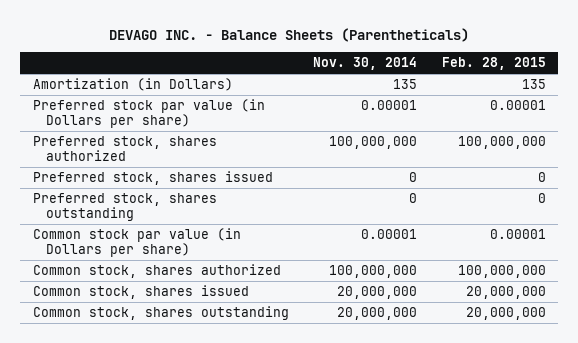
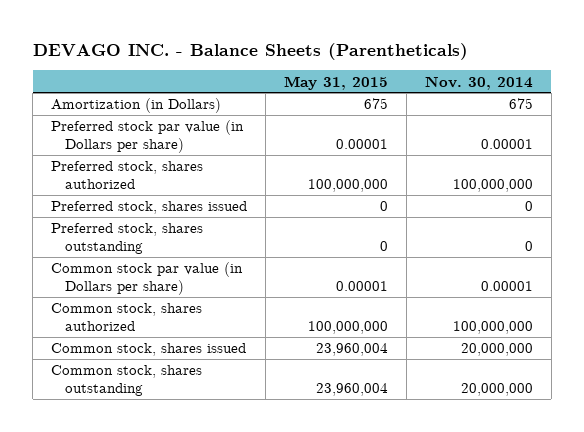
[441,57,546,71] Feb. 28, 2015 -> none
none -> [283,75,388,90] May 31, 2015
[393,79,418,90] 135 -> [508,98,533,110] 675

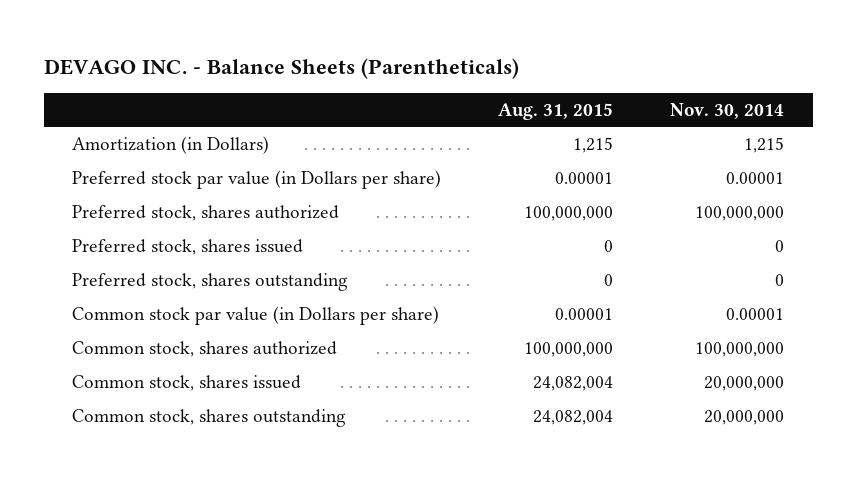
[283,75,388,90] May 31, 2015 -> none
none -> [498,102,614,120] Aug. 31, 2015
[508,98,533,110] 675 -> [744,137,785,154] 1,215

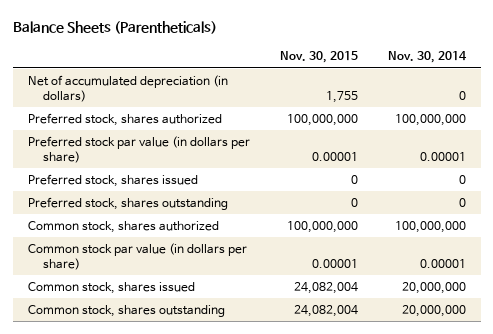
[44,57,520,79] DEVAGO INC. - Balance Sheets (Parentheticals) -> [12,20,217,34] Balance Sheets (Parentheticals)
[498,102,614,120] Aug. 31, 2015 -> none
none -> [279,51,358,64] Nov. 30, 2015
[72,170,442,190] Preferred stock par value (in Dollars per share) -> none
[72,136,270,155] Amortization (in Dollars) -> [27,75,228,102] Net of accumulated depreciation (in dollars)
[744,137,785,154] 1,215 -> [458,90,466,100] 0
none -> [27,136,250,163] Preferred stock par value (in dollars per share)
[72,306,440,326] Common stock par value (in Dollars per share) -> none
none -> [27,243,247,270] Common stock par value (in dollars per share)

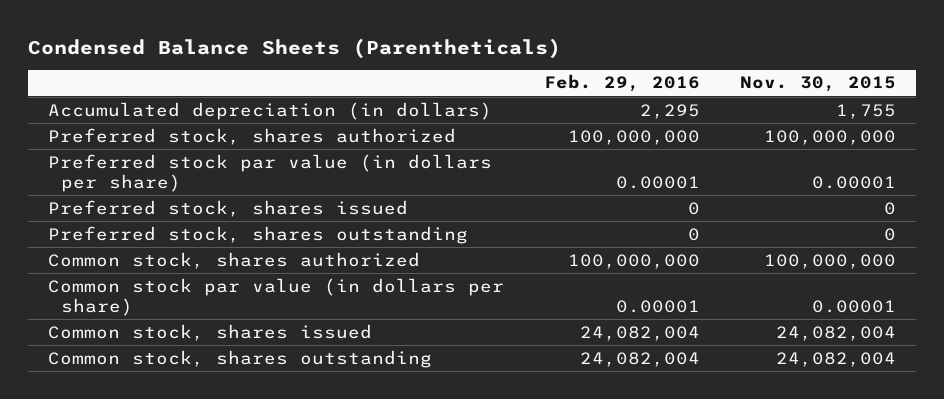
[12,20,217,34] Balance Sheets (Parentheticals) -> [28,37,562,59] Condensed Balance Sheets (Parentheticals)
[387,51,467,64] Nov. 30, 2014 -> none
none -> [544,74,701,93] Feb. 29, 2016
[27,75,228,102] Net of accumulated depreciation (in dollars) -> [48,101,493,120] Accumulated depreciation (in dollars)

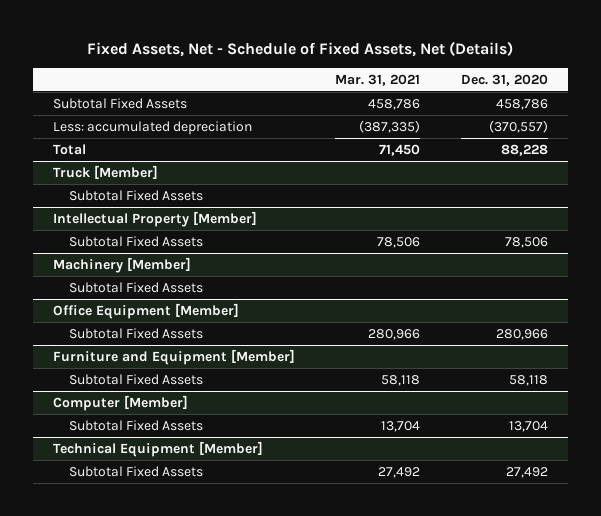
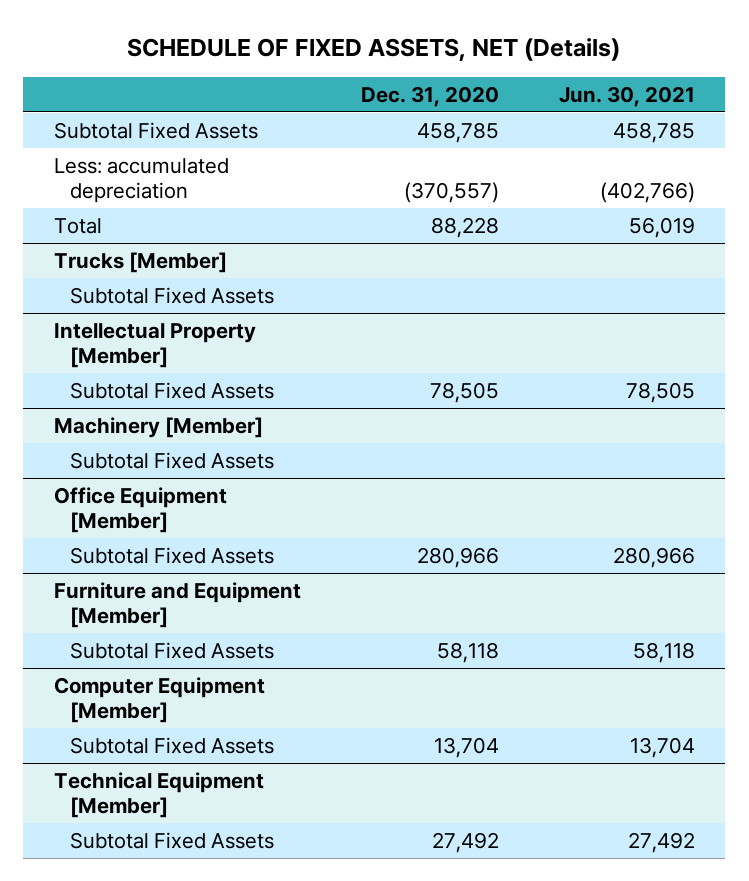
[87,41,514,58] Fixed Assets, Net - Schedule of Fixed Assets, Net (Details) -> [127,37,621,61] SCHEDULE OF FIXED ASSETS, NET (Details)
[335,73,421,86] Mar. 31, 2021 -> none
none -> [559,85,696,107] Jun. 30, 2021
[495,98,548,110] 458,786 -> [416,122,499,144] 458,785
[53,164,159,179] Truck [Member] -> [53,252,227,274] Trucks [Member]
[504,236,548,248] 78,506 -> [429,382,499,404] 78,505
[53,394,189,411] Computer [Member] -> [53,677,265,723] Computer Equipment [Member]

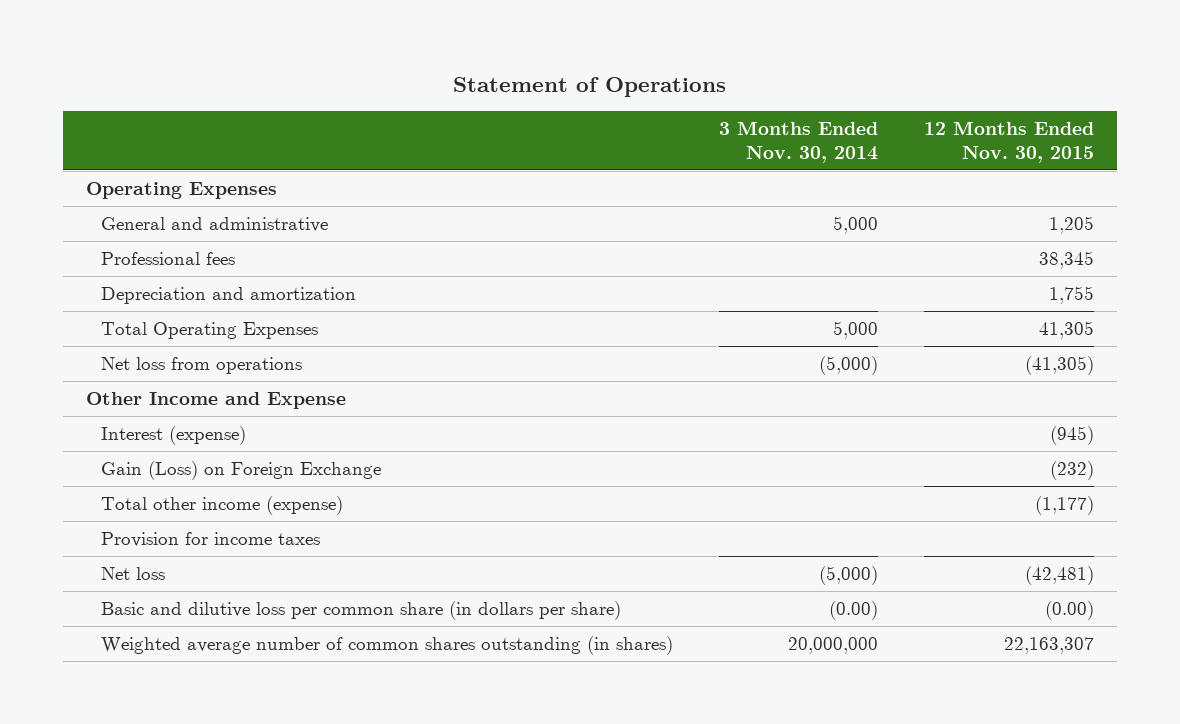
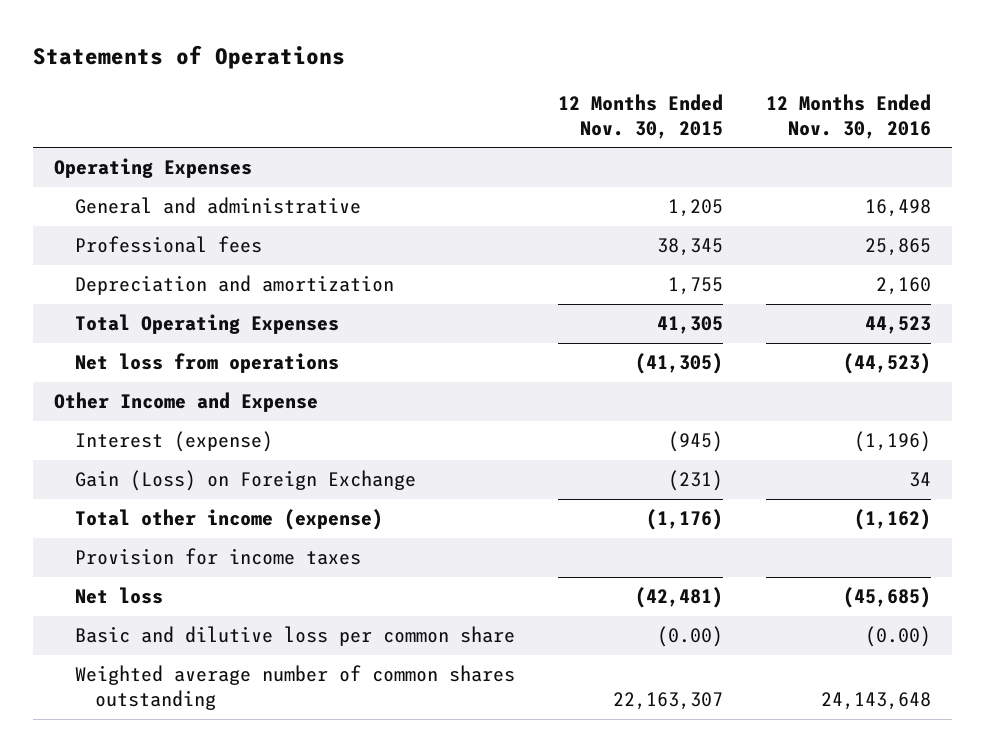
[453,77,727,98] Statement of Operations -> [32,44,345,69] Statements of Operations
[719,120,879,163] 3 Months Ended Nov. 30, 2014 -> none
none -> [765,93,931,139] 12 Months Ended Nov. 30, 2016
[1050,460,1095,480] (232) -> [667,470,723,492] (231)
[1035,495,1095,515] (1,177) -> [645,509,723,531] (1,176)
[101,600,622,620] Basic and dilutive loss per common share (in dollars per share) -> [74,626,515,647] Basic and dilutive loss per common share
[101,635,674,655] Weighted average number of common shares outstanding (in shares) -> [74,665,515,711] Weighted average number of common shares outstanding

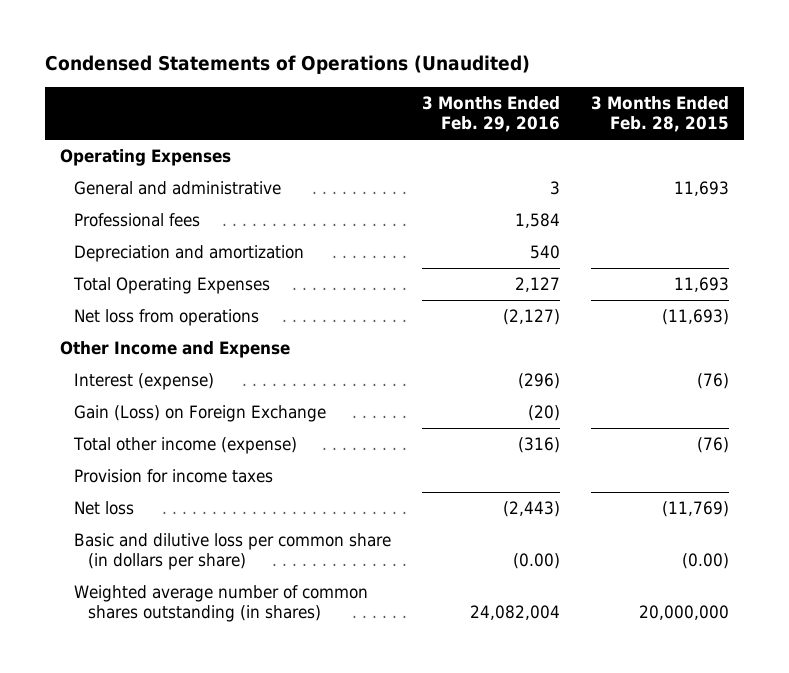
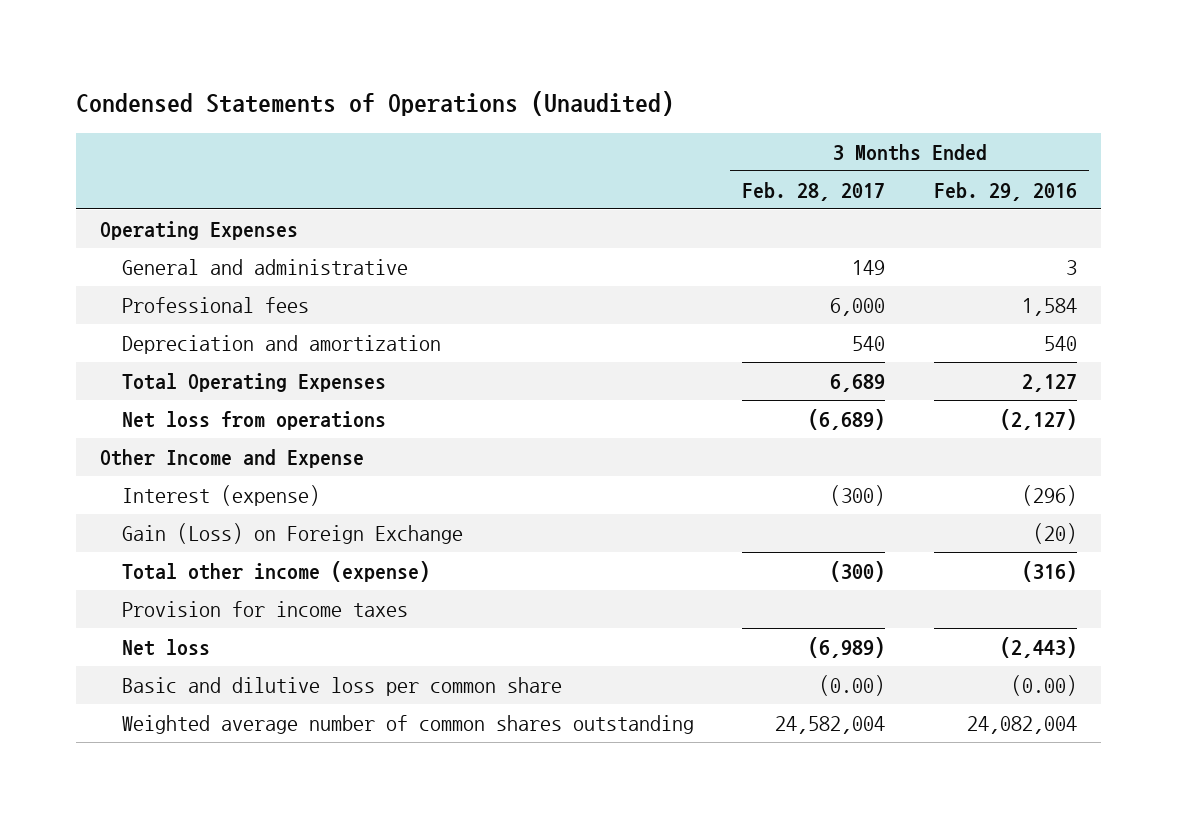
[590,96,729,133] 3 Months Ended Feb. 28, 2015 -> none
none -> [742,181,886,201] Feb. 28, 2017
[74,532,392,571] Basic and dilutive loss per common share (in dollars per share) -> [122,677,563,697] Basic and dilutive loss per common share
[74,584,369,623] Weighted average number of common shares outstanding (in shares) -> [122,715,695,735] Weighted average number of common shares outstanding

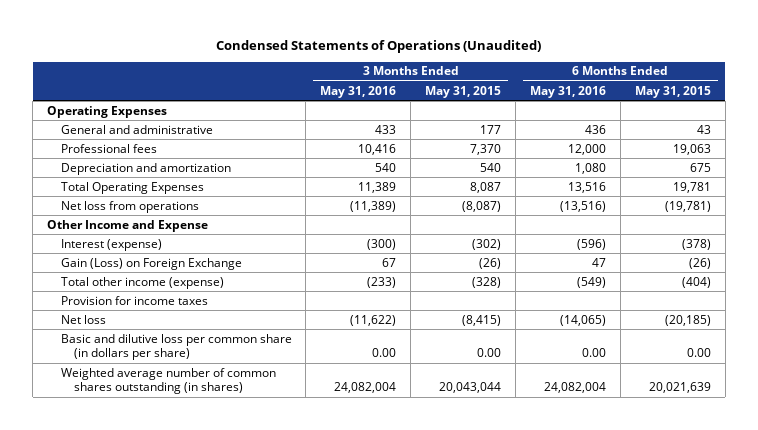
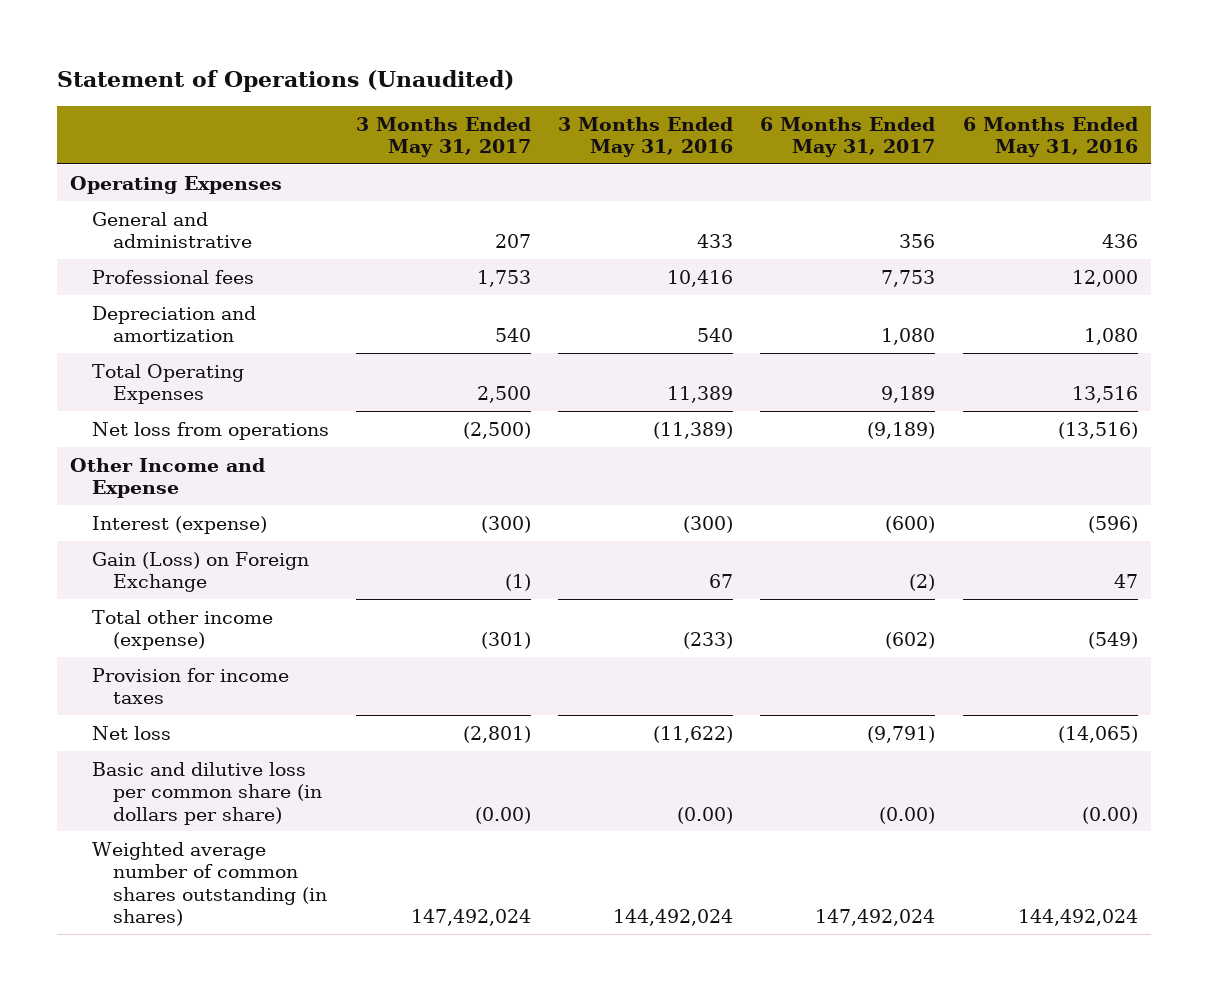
[215,40,541,54] Condensed Statements of Operations (Unaudited) -> [56,69,514,92] Statement of Operations (Unaudited)
[425,85,502,98] May 31, 2015 -> none
[634,85,711,98] May 31, 2015 -> none
none -> [355,116,531,158] 3 Months Ended May 31, 2017
none -> [760,116,936,158] 6 Months Ended May 31, 2017
[372,348,397,358] 0.00 -> [677,806,734,824] (0.00)
[581,348,606,358] 0.00 -> [1081,806,1138,824] (0.00)
[334,382,397,394] 24,082,004 -> [613,908,734,926] 144,492,024
[543,382,606,394] 24,082,004 -> [1017,908,1138,926] 144,492,024

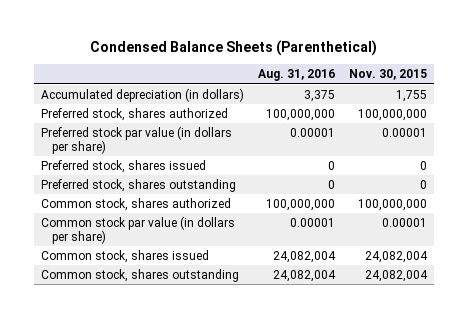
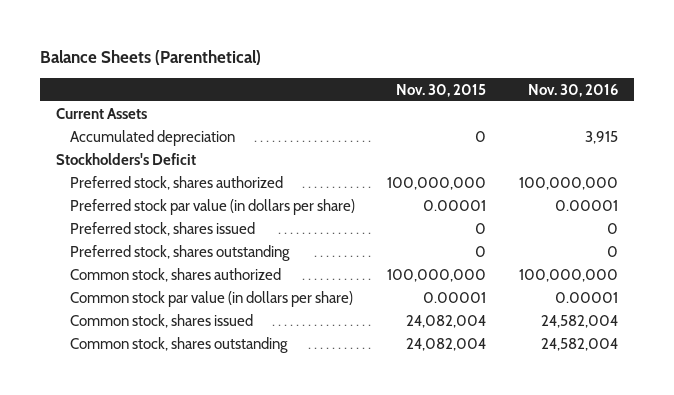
[89,40,377,57] Condensed Balance Sheets (Parenthetical) -> [39,49,261,65] Balance Sheets (Parenthetical)
[257,69,335,82] Aug. 31, 2016 -> none
none -> [527,83,618,97] Nov. 30, 2016
none -> [55,107,147,119] Current Assets
[40,87,244,102] Accumulated depreciation (in dollars) -> [69,129,235,146] Accumulated depreciation
[395,89,427,102] 1,755 -> [475,130,487,142] 0
none -> [55,152,196,165] Stockholders's Deficit

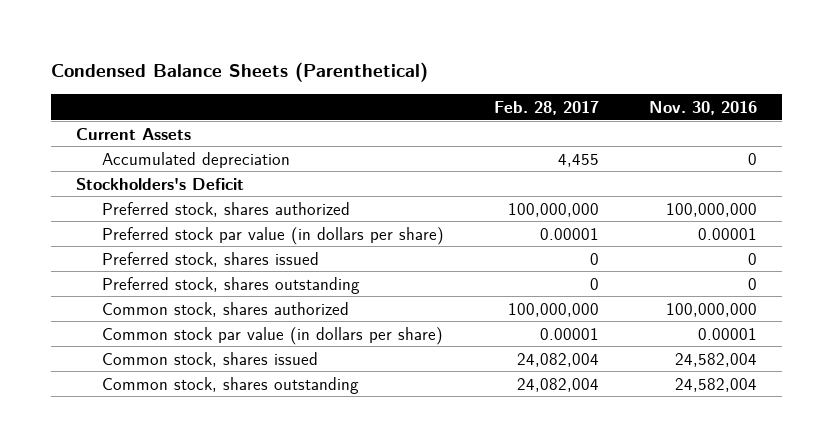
[39,49,261,65] Balance Sheets (Parenthetical) -> [51,62,429,83] Condensed Balance Sheets (Parenthetical)
[396,83,487,97] Nov. 30, 2015 -> none
none -> [494,100,600,115] Feb. 28, 2017
[584,130,618,144] 3,915 -> [748,152,758,165] 0

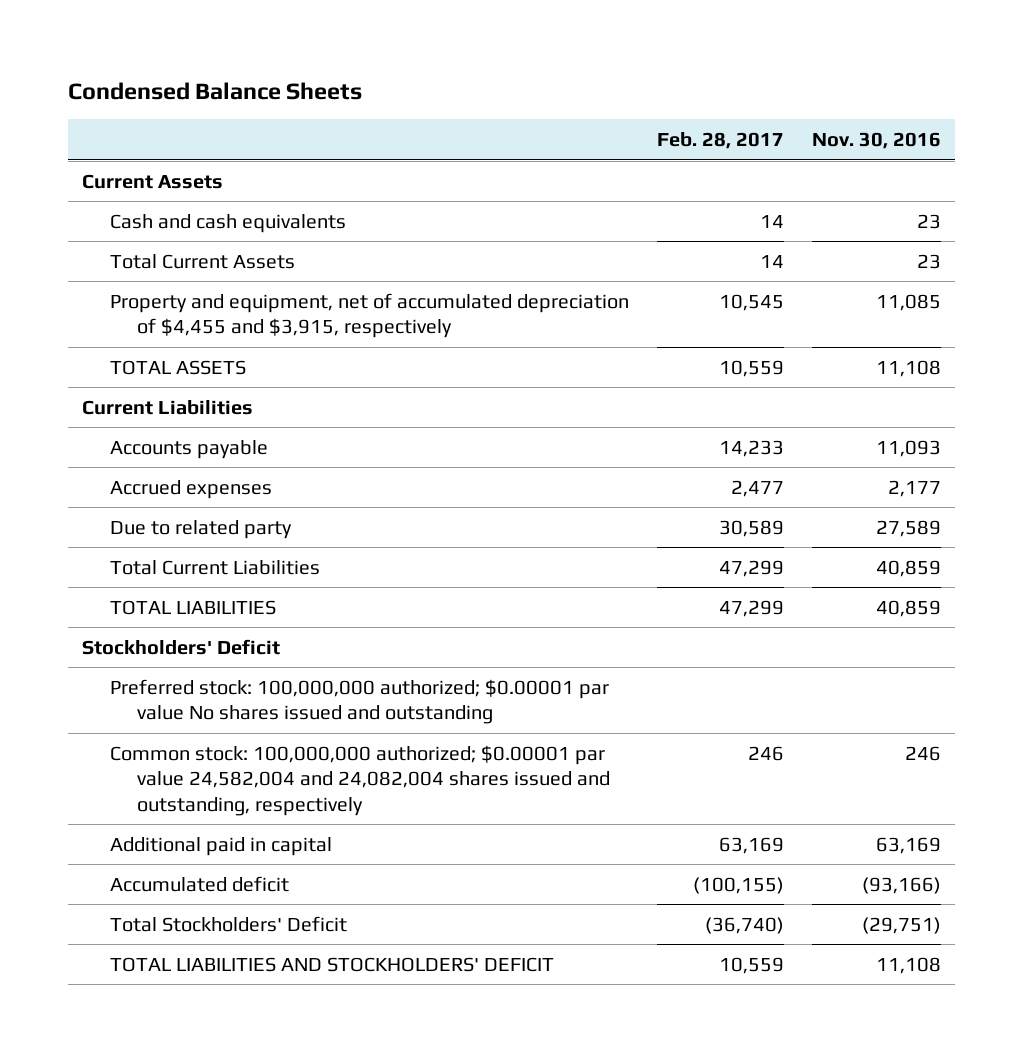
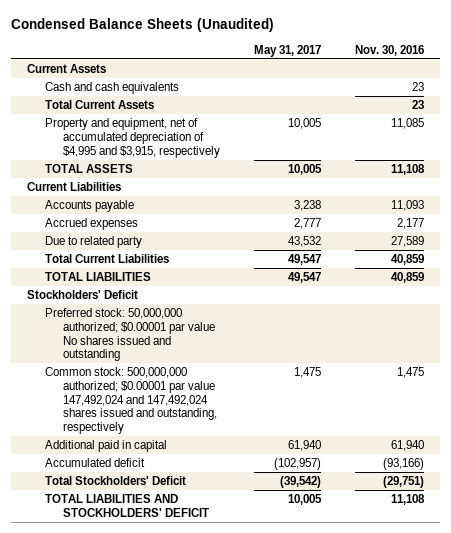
[67,82,362,101] Condensed Balance Sheets -> [10,17,274,32] Condensed Balance Sheets (Unaudited)
[656,132,784,150] Feb. 28, 2017 -> none
none -> [253,44,321,57] May 31, 2017
[109,292,629,339] Property and equipment, net of accumulated depreciation of $4,455 and $3,915, respectively -> [45,118,221,158] Property and equipment, net of accumulated depreciation of $4,995 and $3,915, respectively
[109,678,609,725] Preferred stock: 100,000,000 authorized; $0.00001 par value No shares issued and outstanding -> [45,308,216,362] Preferred stock: 50,000,000 authorized; $0.00001 par value No shares issued and outstanding
[109,744,611,816] Common stock: 100,000,000 authorized; $0.00001 par value 24,582,004 and 24,082,004 shares issued and outstanding, respectively -> [45,367,218,434] Common stock: 500,000,000 authorized; $0.00001 par value 147,492,024 and 147,492,024 shares issued and outstanding, respectively
[904,745,941,761] 246 -> [396,367,424,379] 1,475
[875,836,941,854] 63,169 -> [390,440,424,452] 61,940

